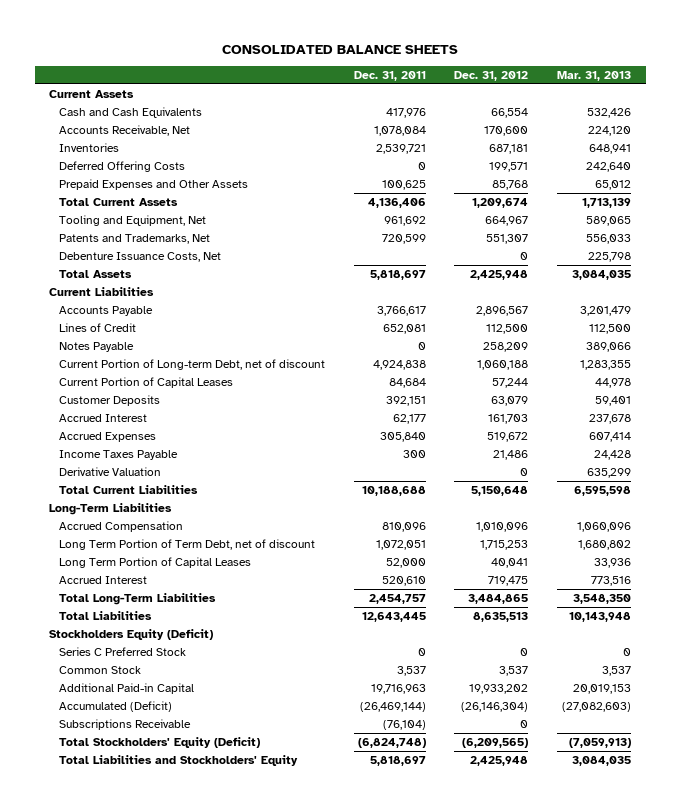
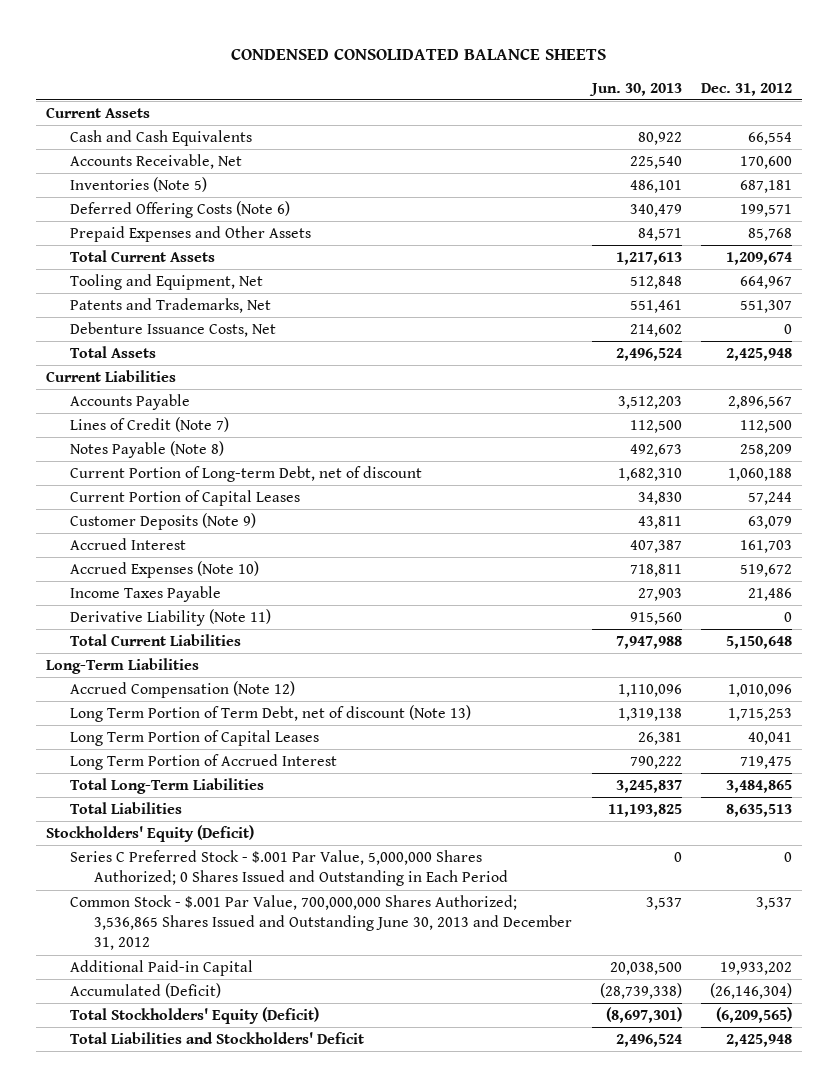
[222,44,459,54] CONSOLIDATED BALANCE SHEETS -> [231,49,607,61] CONDENSED CONSOLIDATED BALANCE SHEETS
[353,70,426,81] Dec. 31, 2011 -> none
[557,70,632,81] Mar. 31, 2013 -> none
none -> [588,82,682,96] Jun. 30, 2013
[58,142,119,152] Inventories -> [70,176,208,192] Inventories (Note 5)
[58,160,185,172] Deferred Offering Costs -> [70,200,291,218] Deferred Offering Costs (Note 6)
[58,322,136,332] Lines of Credit -> [70,416,230,432] Lines of Credit (Note 7)
[58,341,134,352] Notes Payable -> [70,440,225,458] Notes Payable (Note 8)
[58,394,160,406] Customer Deposits -> [70,512,257,530] Customer Deposits (Note 9)
[58,431,156,442] Accrued Expenses -> [70,560,260,578] Accrued Expenses (Note 10)
[58,466,161,476] Derivative Valuation -> [70,608,272,626] Derivative Liability (Note 11)
[58,520,183,532] Accrued Compensation -> [70,680,296,698] Accrued Compensation (Note 12)
[58,538,315,550] Long Term Portion of Term Debt, net of discount -> [70,704,472,722] Long Term Portion of Term Debt, net of discount (Note 13)
[58,575,147,584] Accrued Interest -> [70,753,338,770] Long Term Portion of Accrued Interest
[49,628,214,640] Stockholders Equity (Deficit) -> [45,824,254,842] Stockholders' Equity (Deficit)
[58,646,186,656] Series C Preferred Stock -> [70,849,509,887] Series C Preferred Stock - $.001 Par Value, 5,000,000 Shares Authorized; 0 Shares Issued and Outstanding in Each Period
[58,665,141,674] Common Stock -> [70,894,573,951] Common Stock - $.001 Par Value, 700,000,000 Shares Authorized; 3,536,865 Shares Issued and Outstanding June 30, 2013 and December 31, 2012
[58,718,191,730] Subscriptions Receivable -> none
[58,754,298,766] Total Liabilities and Stockholders' Equity -> [70,1031,365,1044] Total Liabilities and Stockholders' Deficit

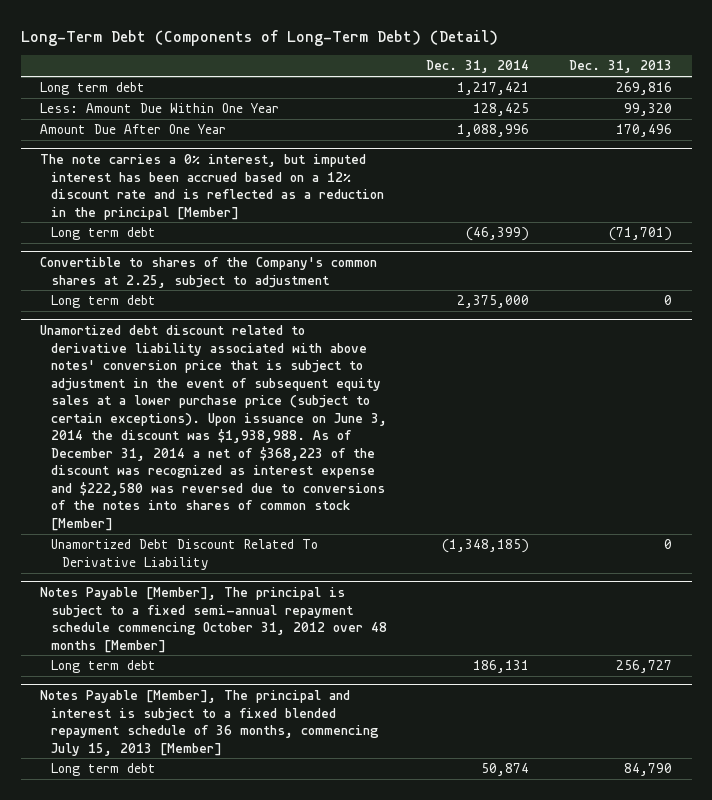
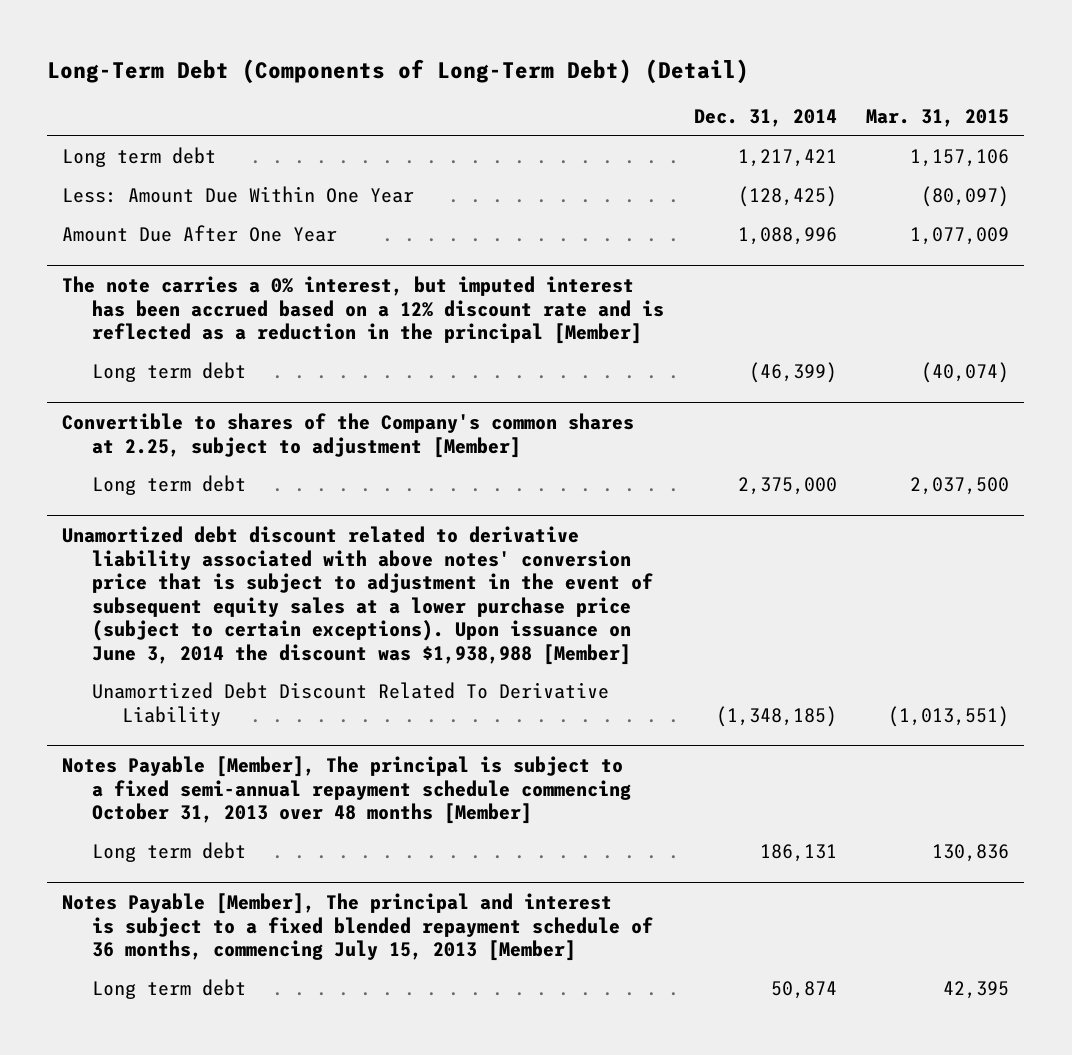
[568,60,672,74] Dec. 31, 2013 -> none
none -> [866,109,1010,128] Mar. 31, 2015
[473,103,530,117] 128,425 -> [737,186,837,208] (128,425)
[40,256,378,288] Convertible to shares of the Company's common shares at 2.25, subject to adjustment -> [62,413,635,458] Convertible to shares of the Company's common shares at 2.25, subject to adjustment [Member]
[40,324,388,531] Unamortized debt discount related to derivative liability associated with above notes' conversion price that is subject to adjustment in the event of subsequent equity sales at a lower purchase price (subject to certain exceptions). Upon issuance on June 3, 2014 the discount was $1,938,988. As of December 31, 2014 a net of $368,223 of the discount was recognized as interest expense and $222,580 was reversed due to conversions of the notes into shares of common stock [Member] -> [62,526,653,665] Unamortized debt discount related to derivative liability associated with above notes' conversion price that is subject to adjustment in the event of subsequent equity sales at a lower purchase price (subject to certain exceptions). Upon issuance on June 3, 2014 the discount was $1,938,988 [Member]
[40,586,388,653] Notes Payable [Member], The principal is subject to a fixed semi-annual repayment schedule commencing October 31, 2012 over 48 months [Member] -> [62,756,631,825] Notes Payable [Member], The principal is subject to a fixed semi-annual repayment schedule commencing October 31, 2013 over 48 months [Member]

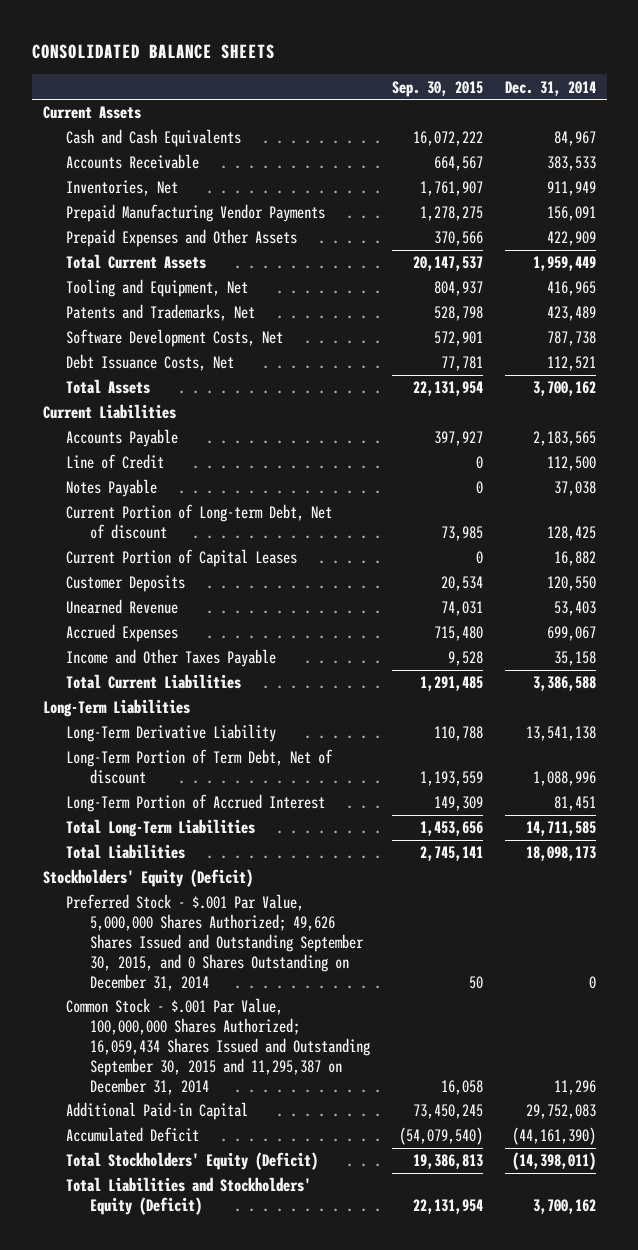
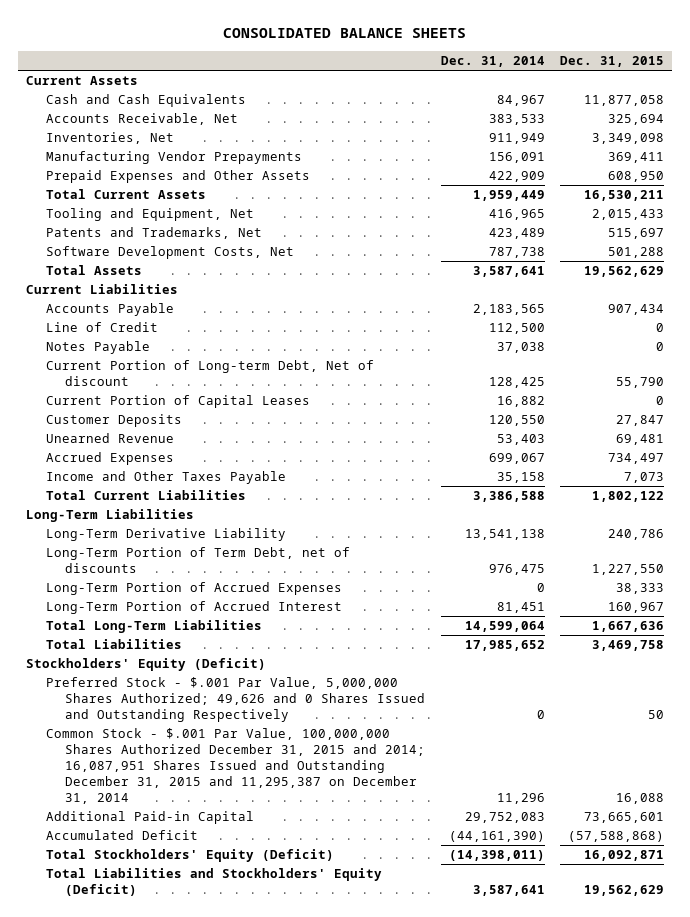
[392,80,484,97] Sep. 30, 2015 -> none
none -> [560,56,665,68] Dec. 31, 2015
[66,154,200,170] Accounts Receivable -> [45,113,238,126] Accounts Receivable, Net
[66,204,326,223] Prepaid Manufacturing Vendor Payments -> [45,151,302,165] Manufacturing Vendor Prepayments
[66,354,235,372] Debt Issuance Costs, Net -> none
[532,381,596,397] 3,700,162 -> [472,266,545,278] 3,587,641
[66,749,334,785] Long-Term Portion of Term Debt, Net of discount -> [45,547,350,574] Long-Term Portion of Term Debt, net of discounts
[532,771,596,787] 1,088,996 -> [488,564,545,576] 976,475
none -> [45,582,342,596] Long-Term Portion of Accrued Expenses
[525,821,596,837] 14,711,585 -> [464,621,545,633] 14,599,064
[525,846,596,862] 18,098,173 -> [464,640,545,652] 17,985,652
[66,894,365,991] Preferred Stock - $.001 Par Value, 5,000,000 Shares Authorized; 49,626 Shares Issued and Outstanding September 30, 2015, and 0 Shares Outstanding on December 31, 2014 -> [45,677,426,723] Preferred Stock - $.001 Par Value, 5,000,000 Shares Authorized; 49,626 and 0 Shares Issued and Outstanding Respectively
[66,998,371,1095] Common Stock - $.001 Par Value, 100,000,000 Shares Authorized; 16,059,434 Shares Issued and Outstanding September 30, 2015 and 11,295,387 on December 31, 2014 -> [45,728,426,805] Common Stock - $.001 Par Value, 100,000,000 Shares Authorized December 31, 2015 and 2014; 16,087,951 Shares Issued and Outstanding December 31, 2015 and 11,295,387 on December 31, 2014
[532,1199,596,1215] 3,700,162 -> [472,885,545,897] 3,587,641

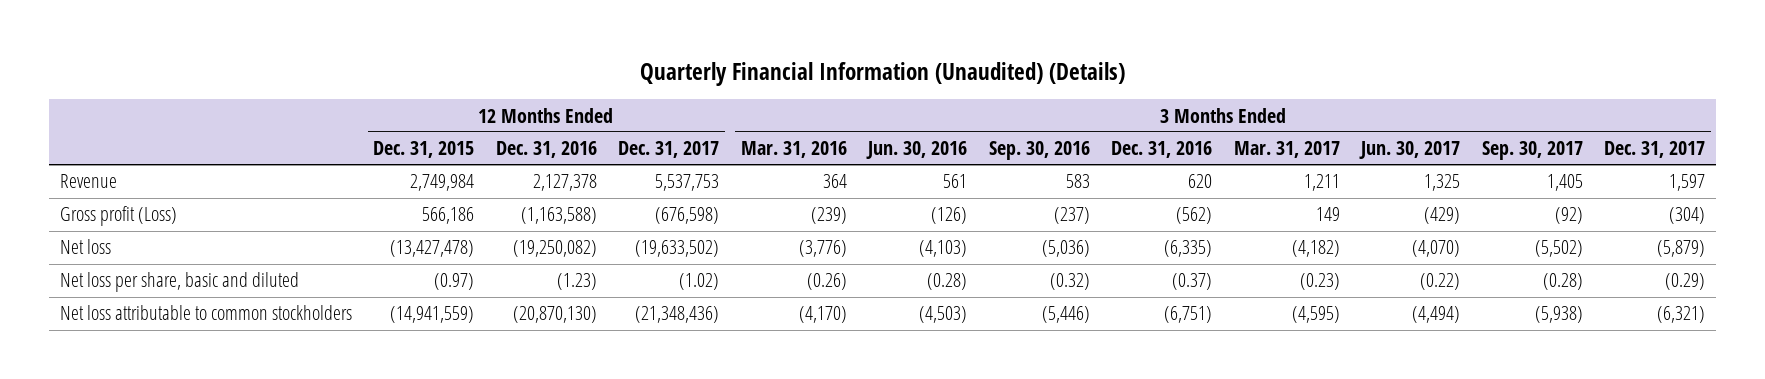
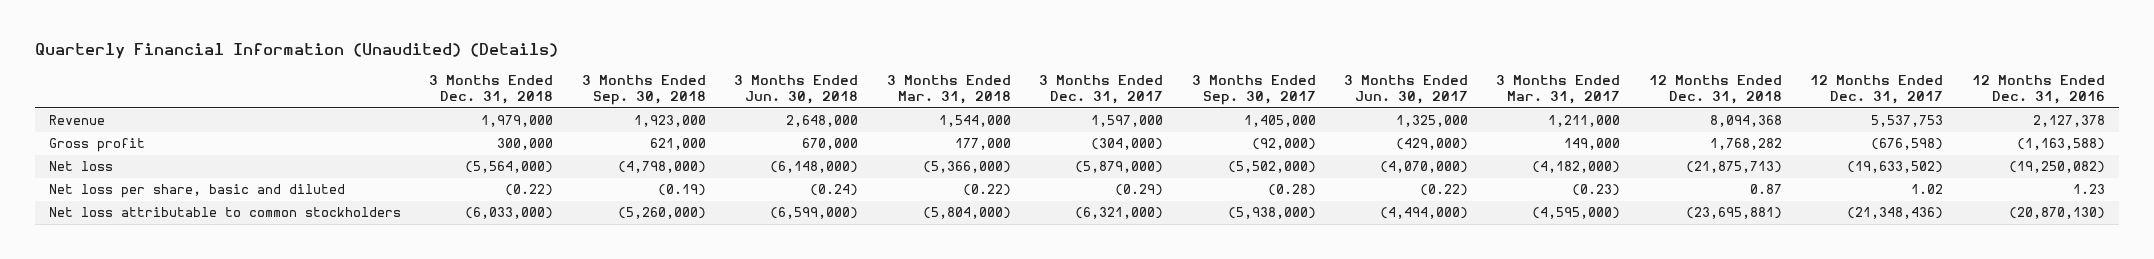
[373,141,475,159] Dec. 31, 2015 -> none
[740,141,847,159] Mar. 31, 2016 -> none
[866,141,968,160] Jun. 30, 2016 -> none
[988,141,1090,161] Sep. 30, 2016 -> none
[1111,141,1213,159] Dec. 31, 2016 -> none
none -> [429,74,554,105] 3 Months Ended Dec. 31, 2018
none -> [581,74,706,106] 3 Months Ended Sep. 30, 2018
none -> [734,74,859,105] 3 Months Ended Jun. 30, 2018
none -> [886,74,1011,105] 3 Months Ended Mar. 31, 2018
none -> [1648,74,1782,105] 12 Months Ended Dec. 31, 2018
[1303,174,1340,192] 1,211 -> [1548,115,1621,128] 1,211,000
[1424,174,1461,192] 1,325 -> [1395,115,1468,128] 1,325,000
[1546,174,1583,192] 1,405 -> [1243,115,1316,128] 1,405,000
[1669,174,1706,192] 1,597 -> [1091,115,1164,128] 1,597,000
[59,206,177,227] Gross profit (Loss) -> [49,138,146,153] Gross profit
[1315,207,1340,222] 149 -> [1564,138,1621,151] 149,000
[1424,207,1461,225] (429) -> [1395,138,1468,151] (429,000)
[1554,207,1583,225] (92) -> [1251,138,1316,151] (92,000)
[1669,207,1706,225] (304) -> [1091,138,1164,151] (304,000)
[1291,240,1340,258] (4,182) -> [1532,161,1621,174] (4,182,000)
[1412,240,1461,258] (4,070) -> [1379,161,1468,174] (4,070,000)
[1534,240,1583,258] (5,502) -> [1227,161,1316,174] (5,502,000)
[1657,240,1706,258] (5,879) -> [1075,161,1164,174] (5,879,000)
[556,273,597,291] (1.23) -> [2072,184,2105,195] 1.23
[679,273,720,291] (1.02) -> [1911,184,1944,195] 1.02
[1291,306,1340,324] (4,595) -> [1532,207,1621,220] (4,595,000)
[1412,306,1461,324] (4,494) -> [1379,207,1468,220] (4,494,000)
[1534,306,1583,324] (5,938) -> [1227,207,1316,220] (5,938,000)
[1657,306,1706,324] (6,321) -> [1075,207,1164,220] (6,321,000)

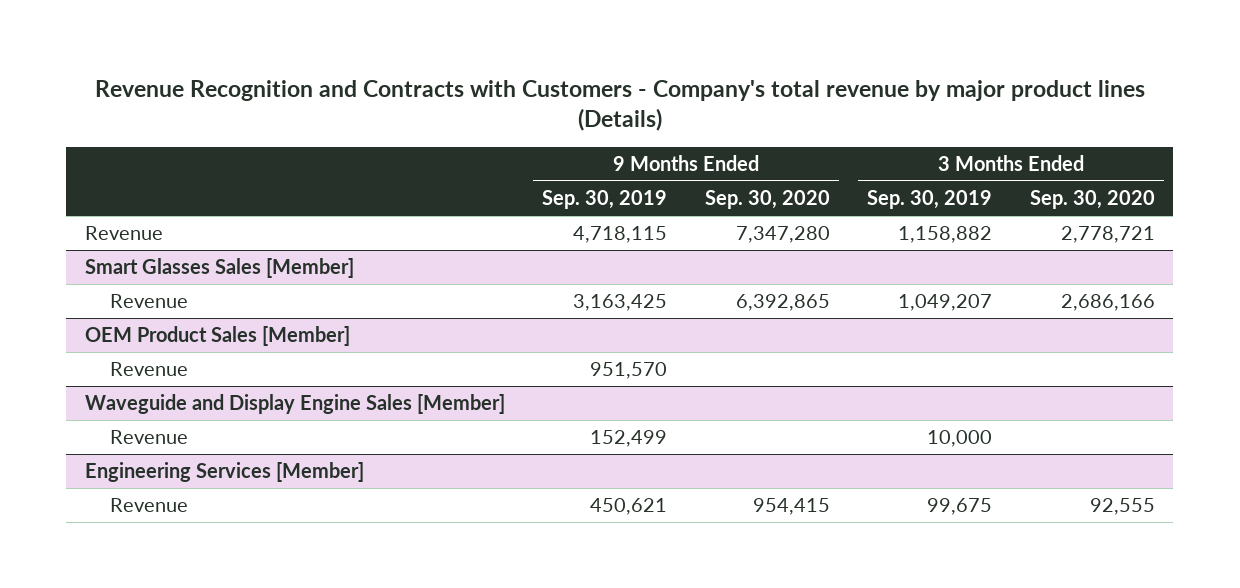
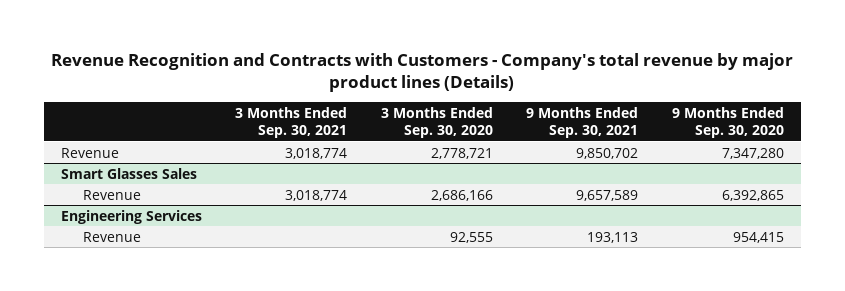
[542,190,668,210] Sep. 30, 2019 -> none
[867,190,993,210] Sep. 30, 2019 -> none
none -> [235,106,348,139] 3 Months Ended Sep. 30, 2021
none -> [526,106,639,139] 9 Months Ended Sep. 30, 2021
[84,258,354,279] Smart Glasses Sales [Member] -> [60,167,197,179] Smart Glasses Sales
[84,326,350,347] OEM Product Sales [Member] -> none
[110,362,189,377] Revenue -> none
[84,394,505,415] Waveguide and Display Engine Sales [Member] -> none
[110,430,189,445] Revenue -> none
[84,462,364,483] Engineering Services [Member] -> [60,209,202,224] Engineering Services

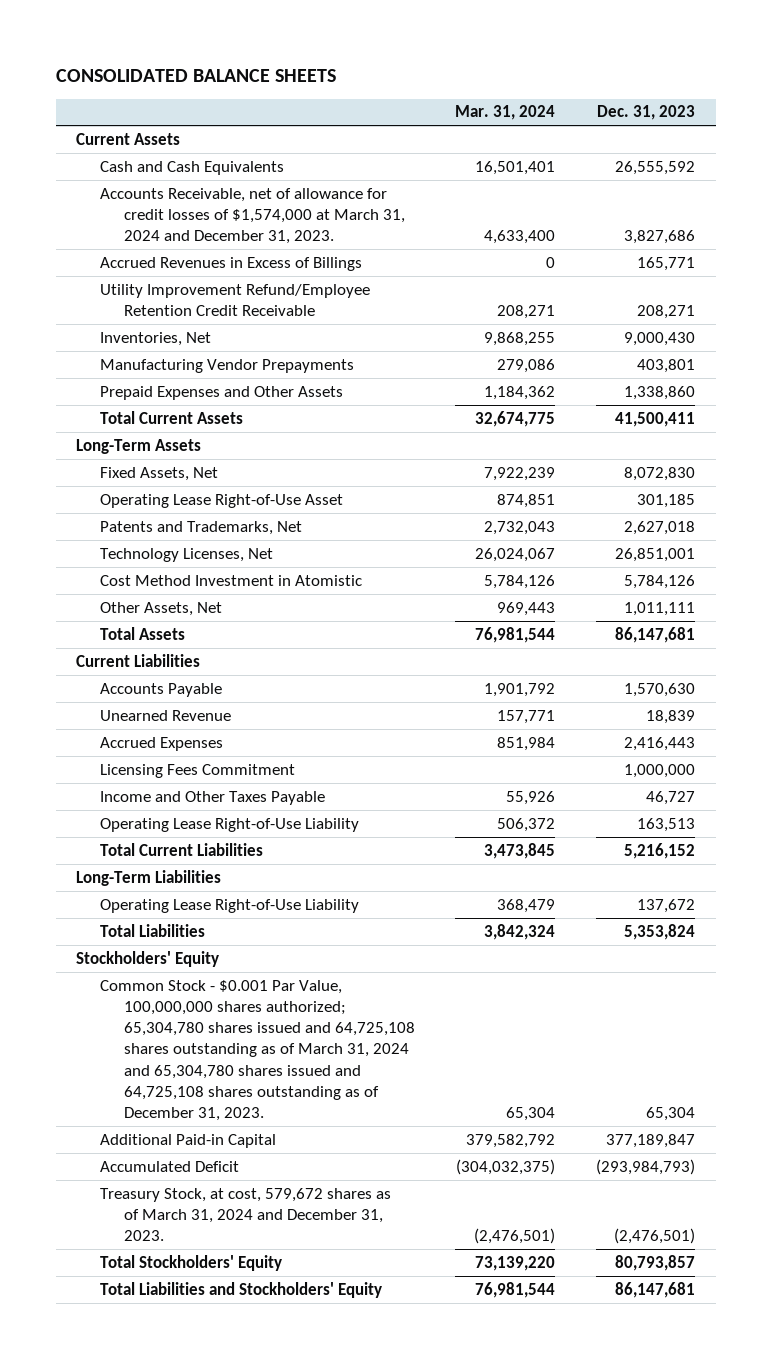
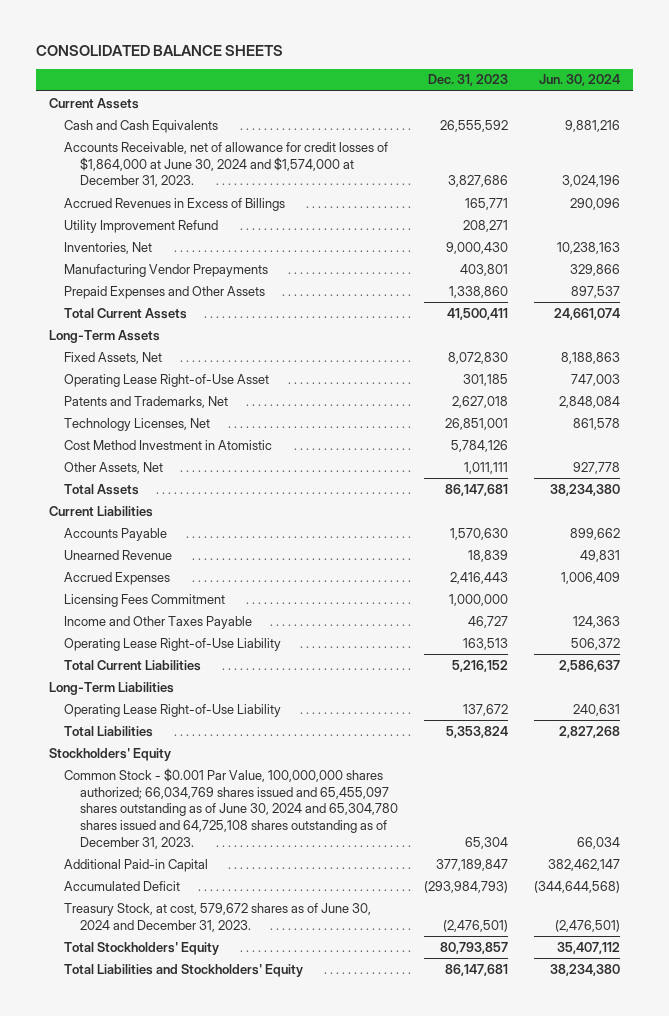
[455,105,556,121] Mar. 31, 2024 -> none
none -> [539,74,621,87] Jun. 30, 2024
[99,187,405,245] Accounts Receivable, net of allowance for credit losses of $1,574,000 at March 31, 2024 and December 31, 2023. -> [64,141,389,188] Accounts Receivable, net of allowance for credit losses of $1,864,000 at June 30, 2024 and $1,574,000 at December 31, 2023.
[99,283,370,316] Utility Improvement Refund/Employee Retention Credit Receivable -> [64,219,219,233] Utility Improvement Refund
[99,979,415,1121] Common Stock - $0.001 Par Value, 100,000,000 shares authorized; 65,304,780 shares issued and 64,725,108 shares outstanding as of March 31, 2024 and 65,304,780 shares issued and 64,725,108 shares outstanding as of December 31, 2023. -> [64,767,399,849] Common Stock - $0.001 Par Value, 100,000,000 shares authorized; 66,034,769 shares issued and 65,455,097 shares outstanding as of June 30, 2024 and 65,304,780 shares issued and 64,725,108 shares outstanding as of December 31, 2023.
[99,1187,391,1242] Treasury Stock, at cost, 579,672 shares as of March 31, 2024 and December 31, 2023. -> [64,902,372,932] Treasury Stock, at cost, 579,672 shares as of June 30, 2024 and December 31, 2023.

